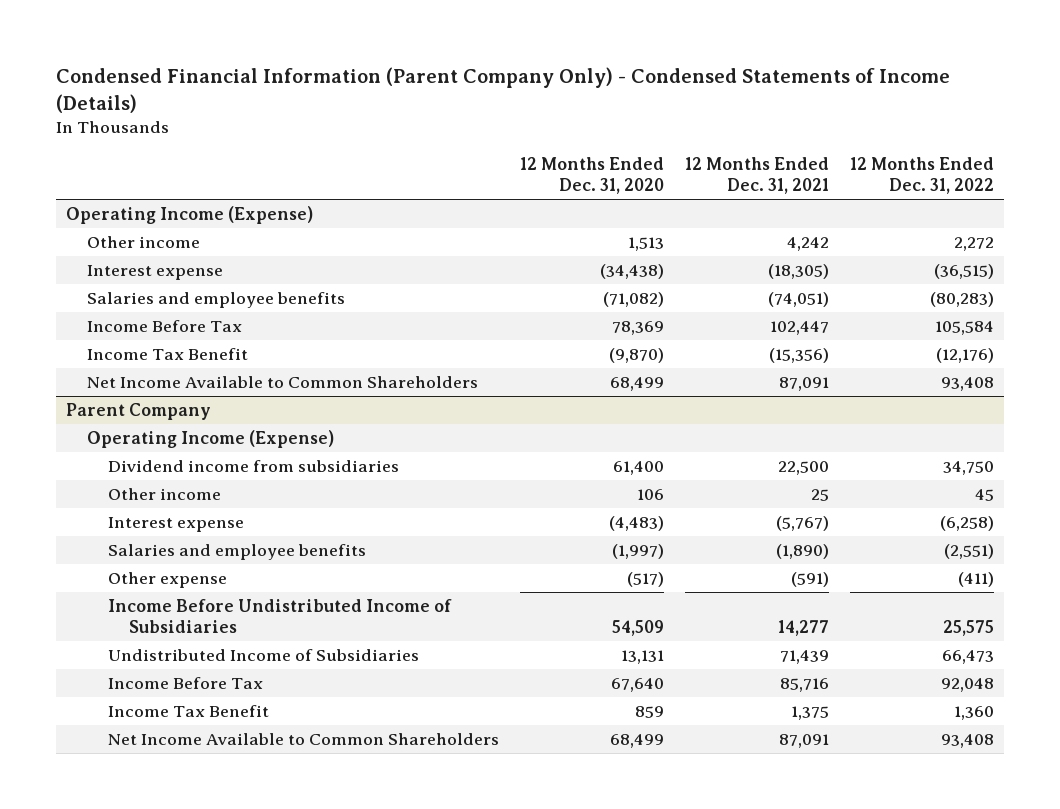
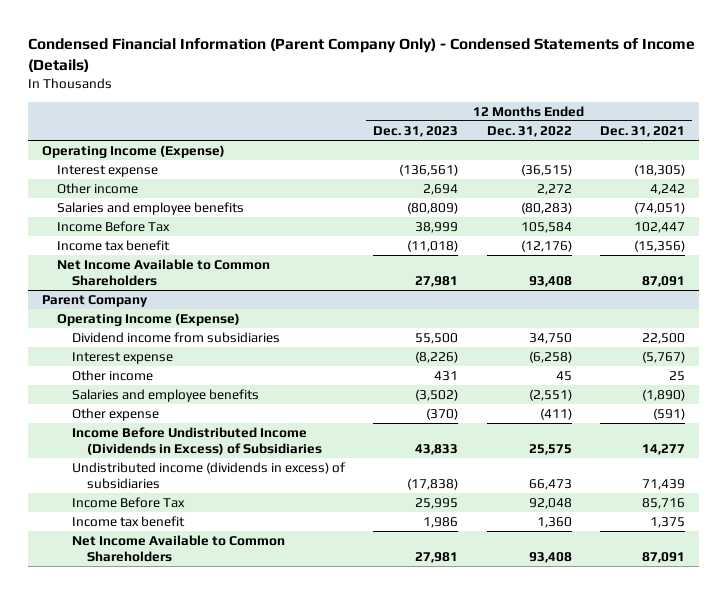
[519,157,664,195] 12 Months Ended Dec. 31, 2020 -> none
none -> [373,125,459,137] Dec. 31, 2023
[87,235,201,248] Other income -> [56,183,138,195] Other income
[87,347,249,360] Income Tax Benefit -> [56,240,170,252] Income tax benefit
[108,487,222,500] Other income -> [71,370,153,382] Other income
[108,598,453,633] Income Before Undistributed Income of Subsidiaries -> [71,427,322,455] Income Before Undistributed Income (Dividends in Excess) of Subsidiaries
[108,648,420,661] Undistributed Income of Subsidiaries -> [71,462,346,489] Undistributed income (dividends in excess) of subsidiaries
[108,704,270,717] Income Tax Benefit -> [71,516,185,528] Income tax benefit

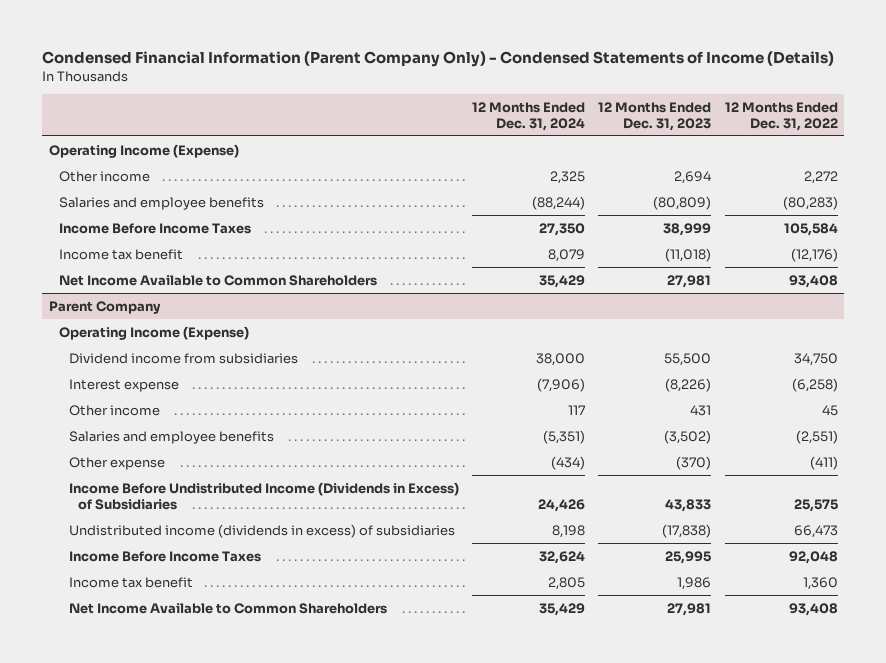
[600,125,686,137] Dec. 31, 2021 -> none
none -> [471,101,585,131] 12 Months Ended Dec. 31, 2024
[56,165,158,178] Interest expense -> none
[56,221,170,233] Income Before Tax -> [58,222,251,234] Income Before Income Taxes
[71,497,185,509] Income Before Tax -> [68,550,261,562] Income Before Income Taxes

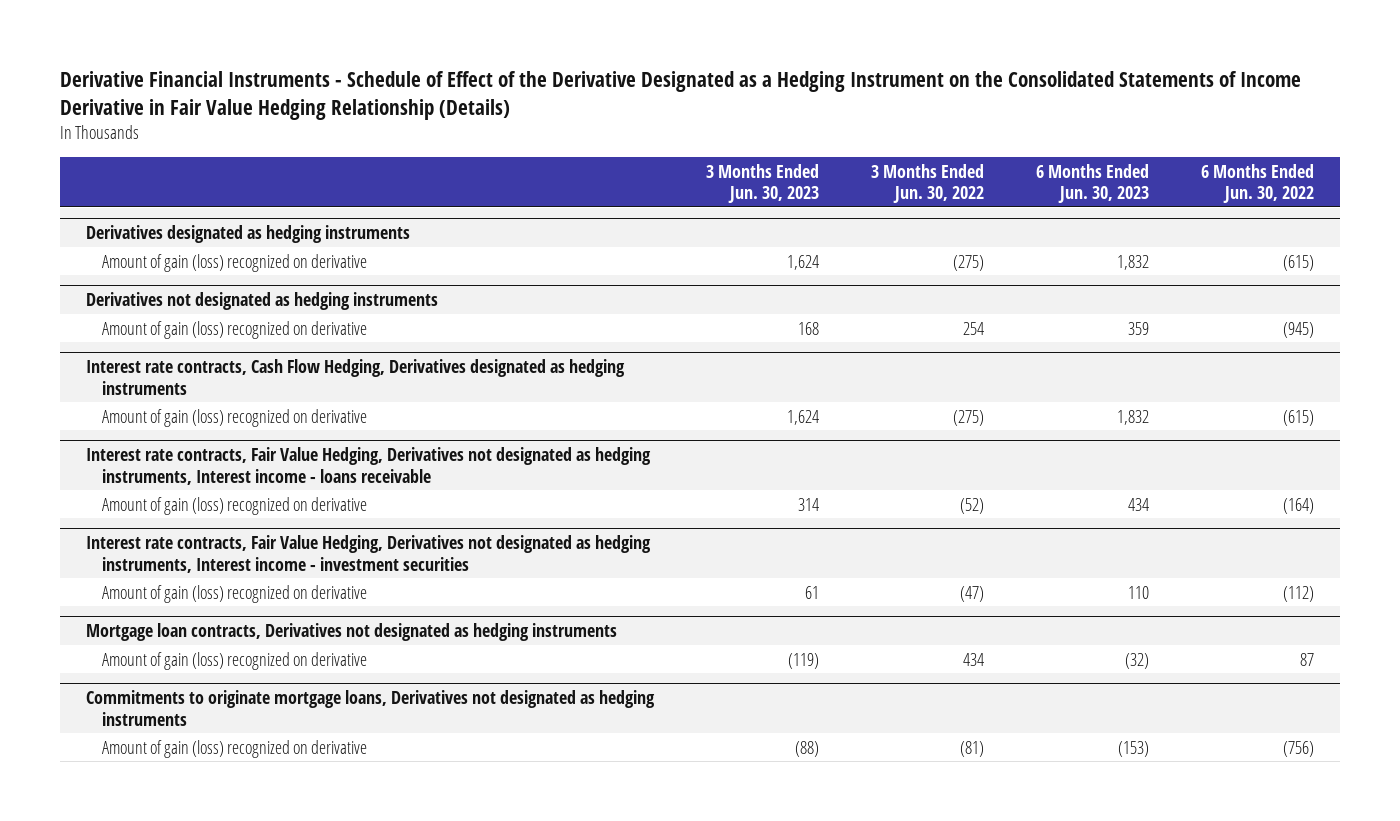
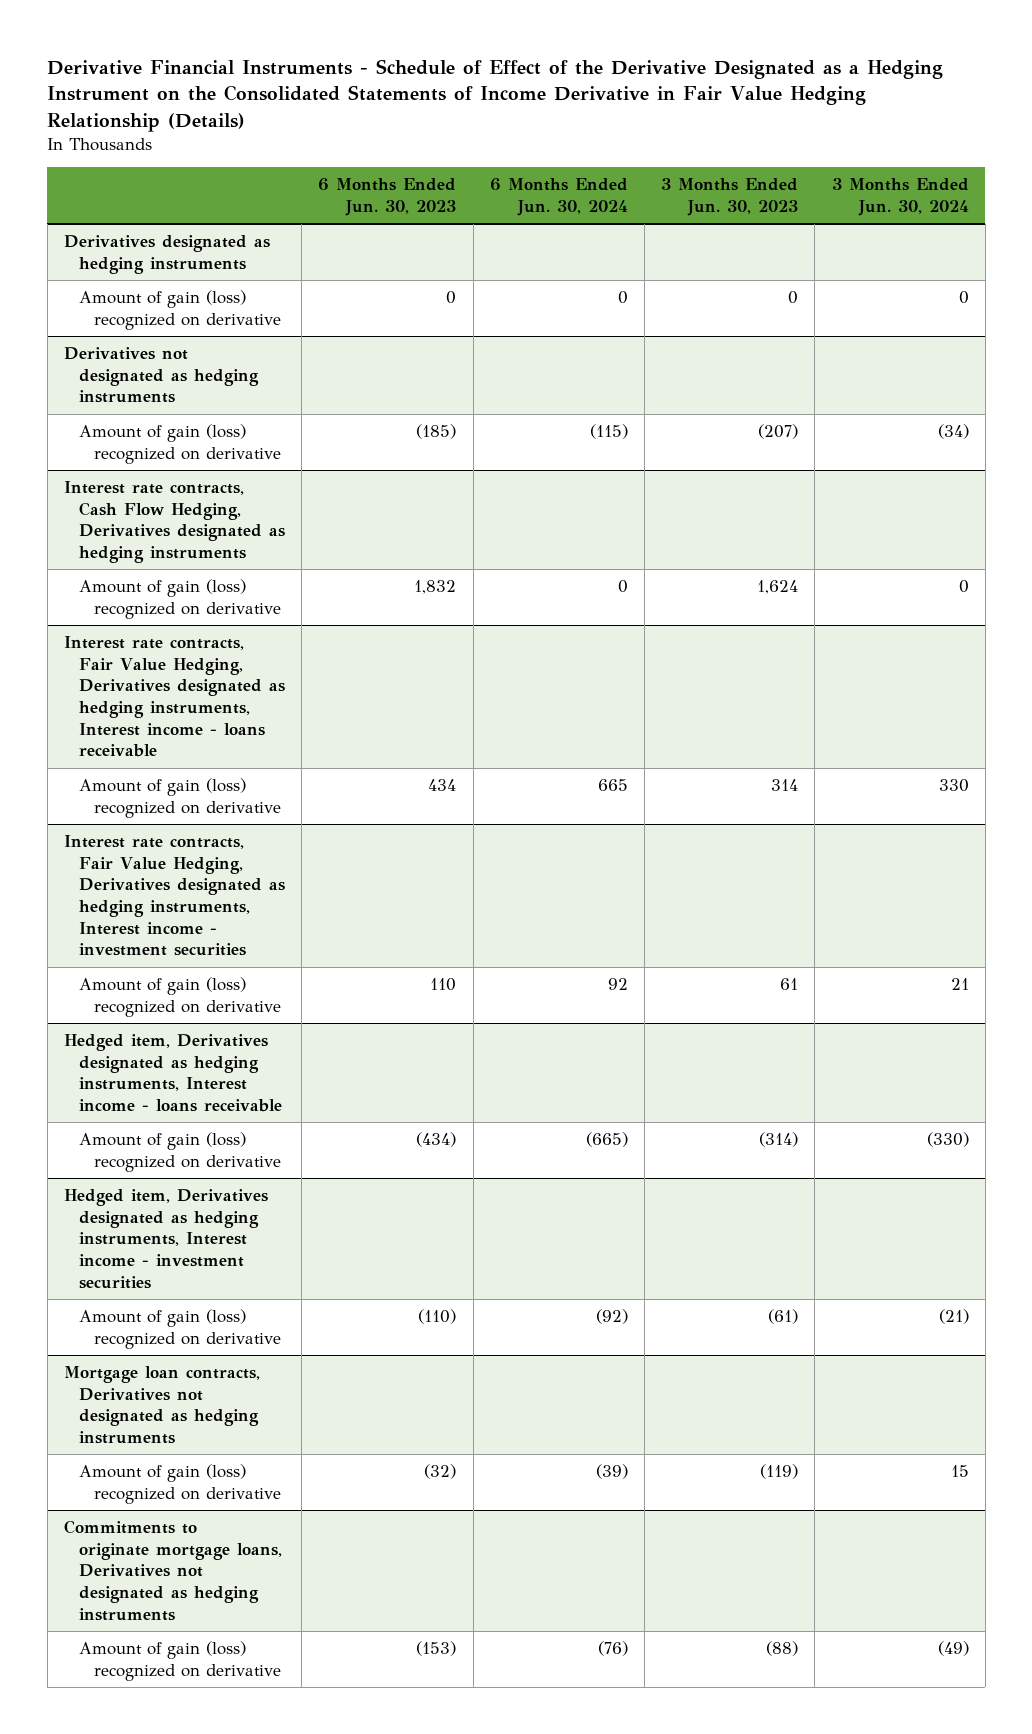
[871,163,985,203] 3 Months Ended Jun. 30, 2022 -> none
[1201,163,1315,203] 6 Months Ended Jun. 30, 2022 -> none
none -> [489,178,628,216] 6 Months Ended Jun. 30, 2024
none -> [831,178,969,216] 3 Months Ended Jun. 30, 2024
[786,254,819,270] 1,624 -> [788,291,799,305] 0
[1117,254,1150,270] 1,832 -> [446,291,457,305] 0
[797,321,819,335] 168 -> [758,424,799,440] (207)
[1128,321,1150,335] 359 -> [416,424,457,440] (185)
[85,447,651,485] Interest rate contracts, Fair Value Hedging, Derivatives not designated as hedging instruments, Interest income - loans receivable -> [63,636,286,758] Interest rate contracts, Fair Value Hedging, Derivatives designated as hedging instruments, Interest income - loans receivable
[85,535,651,573] Interest rate contracts, Fair Value Hedging, Derivatives not designated as hedging instruments, Interest income - investment securities -> [63,835,286,957] Interest rate contracts, Fair Value Hedging, Derivatives designated as hedging instruments, Interest income - investment securities
none -> [63,1034,283,1113] Hedged item, Derivatives designated as hedging instruments, Interest income - loans receivable
none -> [79,1132,282,1172] Amount of gain (loss) recognized on derivative
none -> [63,1189,268,1289] Hedged item, Derivatives designated as hedging instruments, Interest income - investment securities
none -> [79,1309,282,1349] Amount of gain (loss) recognized on derivative

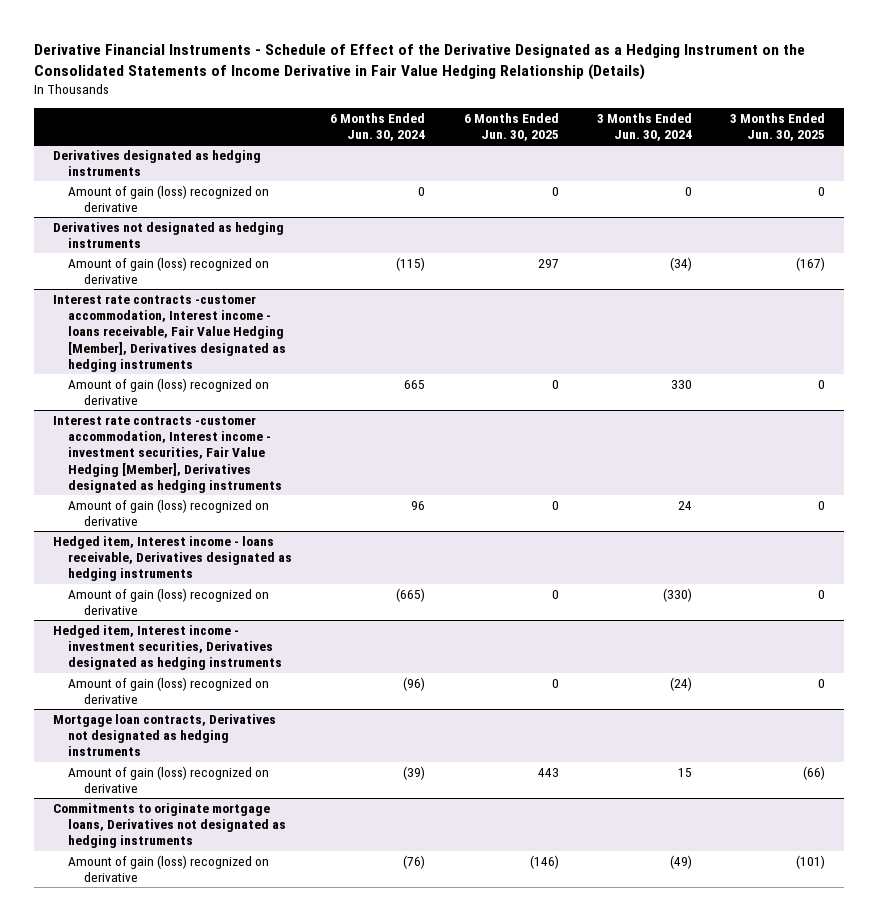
[318,178,457,216] 6 Months Ended Jun. 30, 2023 -> none
[661,178,799,216] 3 Months Ended Jun. 30, 2023 -> none
none -> [463,112,559,141] 6 Months Ended Jun. 30, 2025
none -> [729,112,825,141] 3 Months Ended Jun. 30, 2025
[63,481,286,564] Interest rate contracts, Cash Flow Hedging, Derivatives designated as hedging instruments -> none
[79,579,282,619] Amount of gain (loss) recognized on derivative -> none
[63,636,286,758] Interest rate contracts, Fair Value Hedging, Derivatives designated as hedging instruments, Interest income - loans receivable -> [52,294,287,372] Interest rate contracts -customer accommodation, Interest income - loans receivable, Fair Value Hedging [Member], Derivatives designated as hedging instruments
[63,835,286,957] Interest rate contracts, Fair Value Hedging, Derivatives designated as hedging instruments, Interest income - investment securities -> [52,415,283,493] Interest rate contracts -customer accommodation, Interest income - investment securities, Fair Value Hedging [Member], Derivatives designated as hedging instruments
[607,978,628,991] 92 -> [411,500,426,510] 96
[950,978,969,991] 21 -> [677,500,692,510] 24
[63,1034,283,1113] Hedged item, Derivatives designated as hedging instruments, Interest income - loans receivable -> [52,535,293,582] Hedged item, Interest income - loans receivable, Derivatives designated as hedging instruments
[63,1189,268,1289] Hedged item, Derivatives designated as hedging instruments, Interest income - investment securities -> [52,624,283,671] Hedged item, Interest income - investment securities, Derivatives designated as hedging instruments
[595,1309,628,1325] (92) -> [403,676,426,691] (96)
[938,1309,969,1325] (21) -> [669,676,692,691] (24)

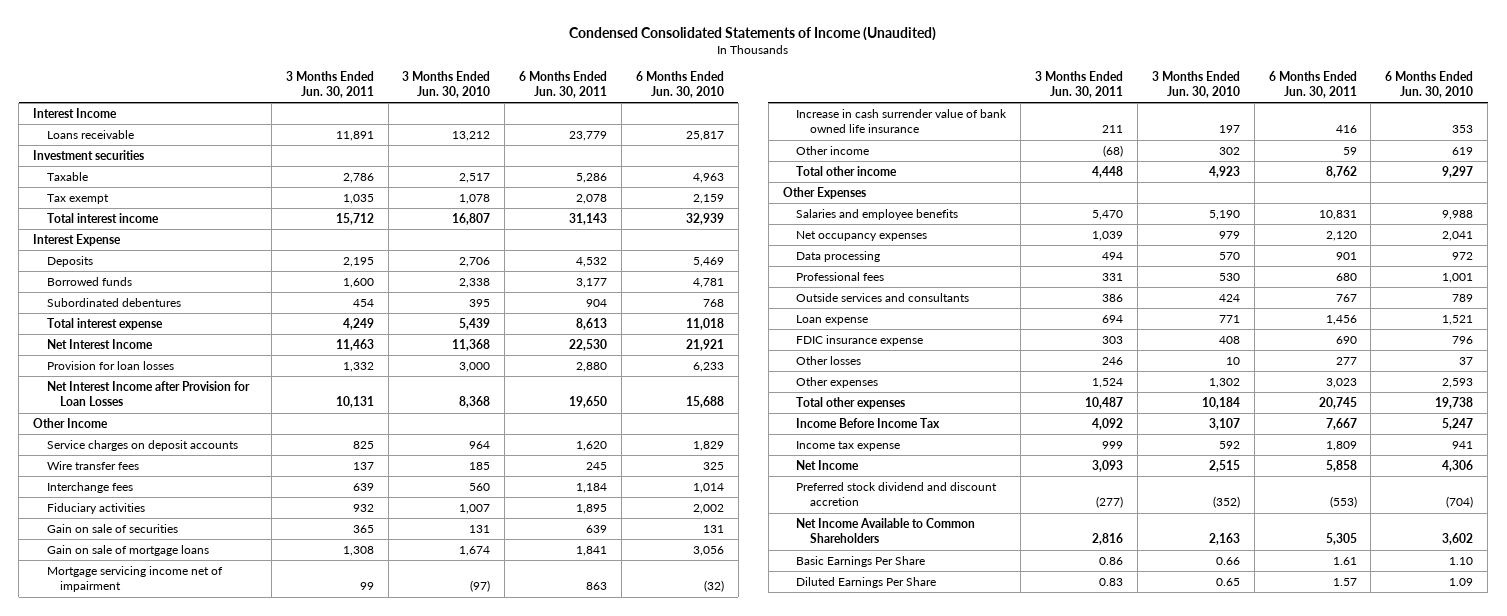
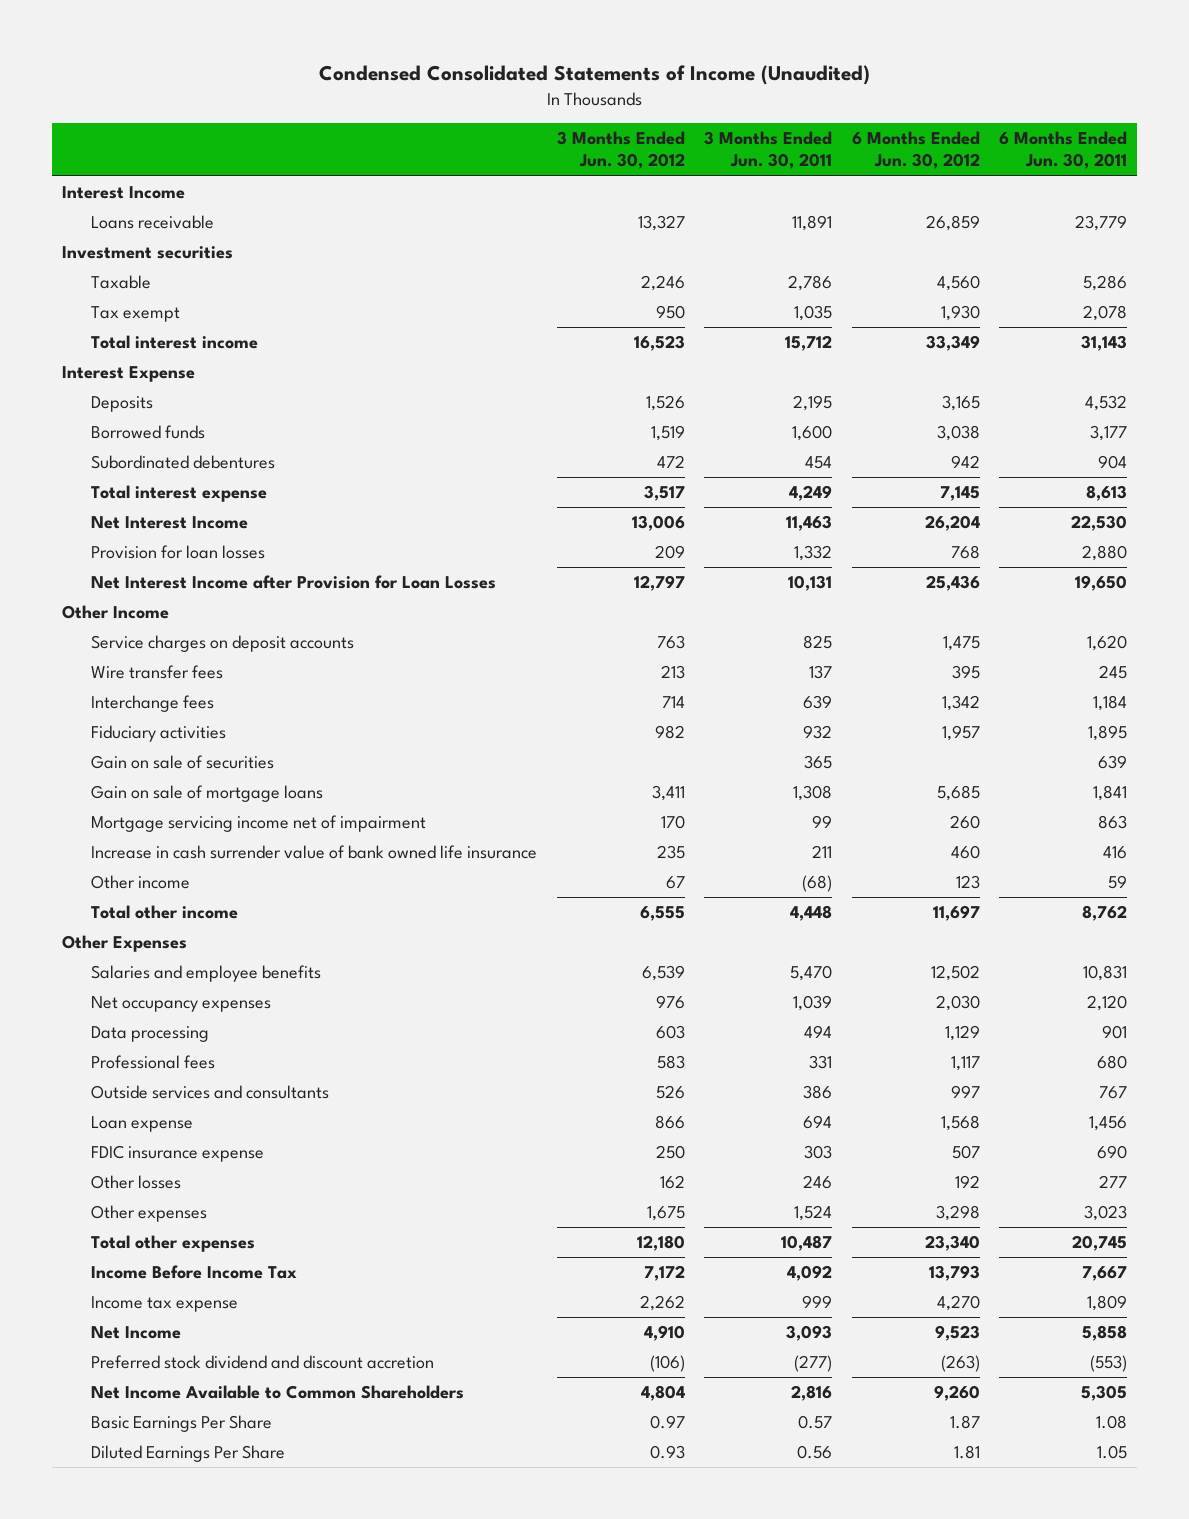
[402,70,491,99] 3 Months Ended Jun. 30, 2010 -> none
[635,70,724,99] 6 Months Ended Jun. 30, 2010 -> none
none -> [556,131,685,170] 3 Months Ended Jun. 30, 2012
none -> [851,131,980,170] 6 Months Ended Jun. 30, 2012
[1099,556,1124,565] 0.86 -> [798,1415,833,1430] 0.57
[1332,556,1357,565] 1.61 -> [1096,1415,1128,1430] 1.08
[1099,577,1124,586] 0.83 -> [797,1445,833,1460] 0.56
[1332,577,1357,586] 1.57 -> [1097,1445,1128,1460] 1.05

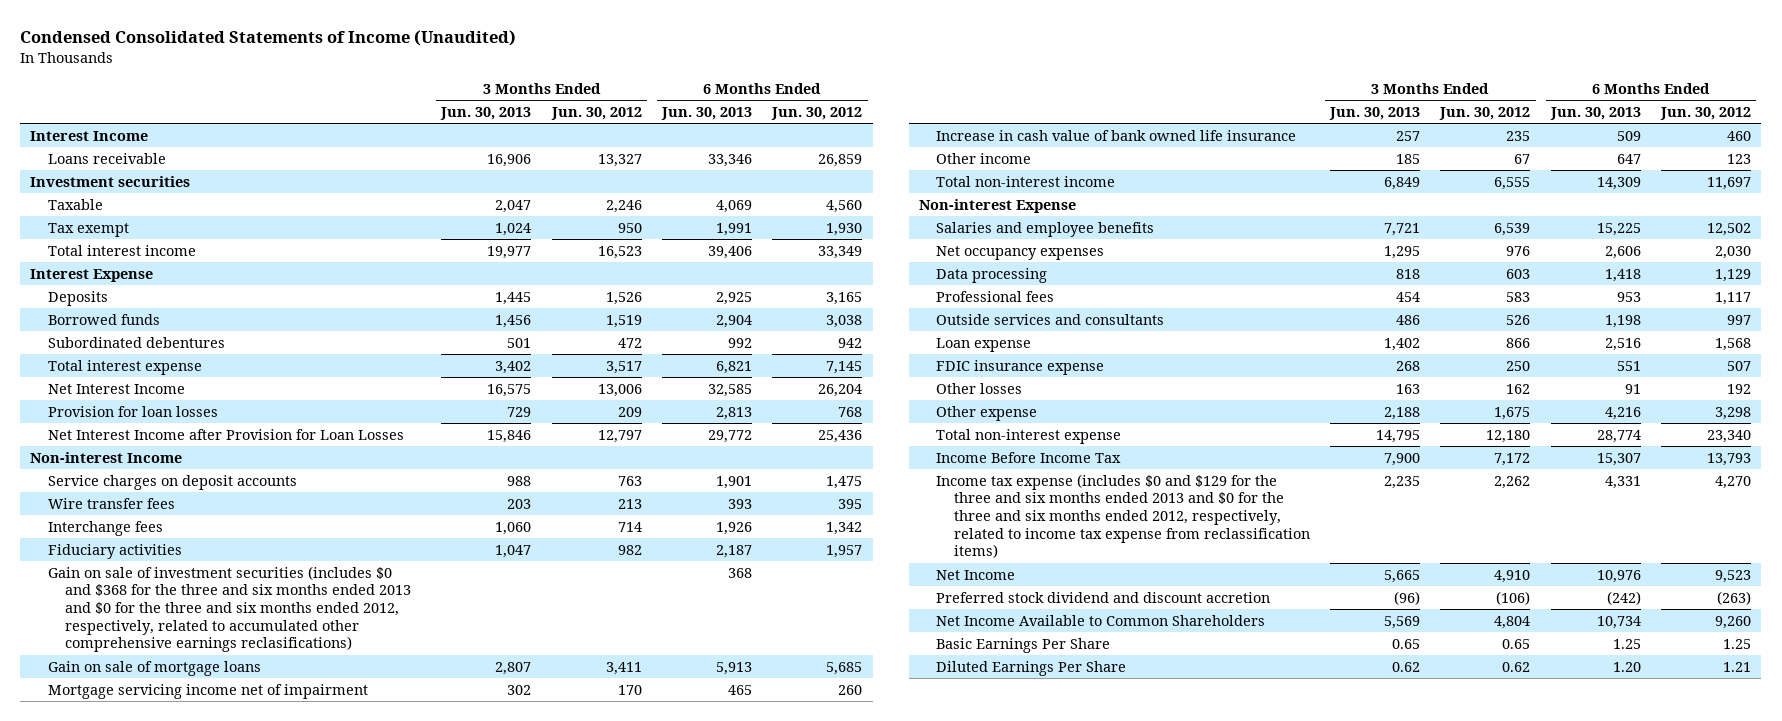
[704,131,833,170] 3 Months Ended Jun. 30, 2011 -> none
[999,131,1128,170] 6 Months Ended Jun. 30, 2011 -> none
none -> [440,106,532,120] Jun. 30, 2013
none -> [661,106,753,120] Jun. 30, 2013
[61,605,169,620] Other Income -> [30,451,183,463] Non-interest Income
[91,755,275,770] Gain on sale of securities -> [47,565,412,653] Gain on sale of investment securities (includes $0 and $368 for the three and six months ended 2013 and $0 for the three and six months ended 2012, respectively, related to accumulated other comprehensive earnings reclasifications)
[91,845,538,860] Increase in cash surrender value of bank owned life insurance -> [936,129,1297,141] Increase in cash value of bank owned life insurance
[91,905,239,920] Total other income -> [936,175,1116,187] Total non-interest income
[61,935,187,953] Other Expenses -> [919,198,1077,213] Non-interest Expense
[91,1205,208,1223] Other expenses -> [936,405,1038,421] Other expense
[91,1235,256,1253] Total other expenses -> [936,428,1122,444] Total non-interest expense
[91,1296,239,1313] Income tax expense -> [936,473,1310,559] Income tax expense (includes $0 and $129 for the three and six months ended 2013 and $0 for the three and six months ended 2012, respectively, related to income tax expense from reclassification items)
[649,1415,685,1430] 0.97 -> [1502,638,1531,649] 0.65
[949,1415,980,1430] 1.87 -> [1723,638,1752,649] 1.25
[649,1445,685,1460] 0.93 -> [1502,661,1531,672] 0.62
[953,1445,980,1460] 1.81 -> [1723,661,1752,672] 1.21

